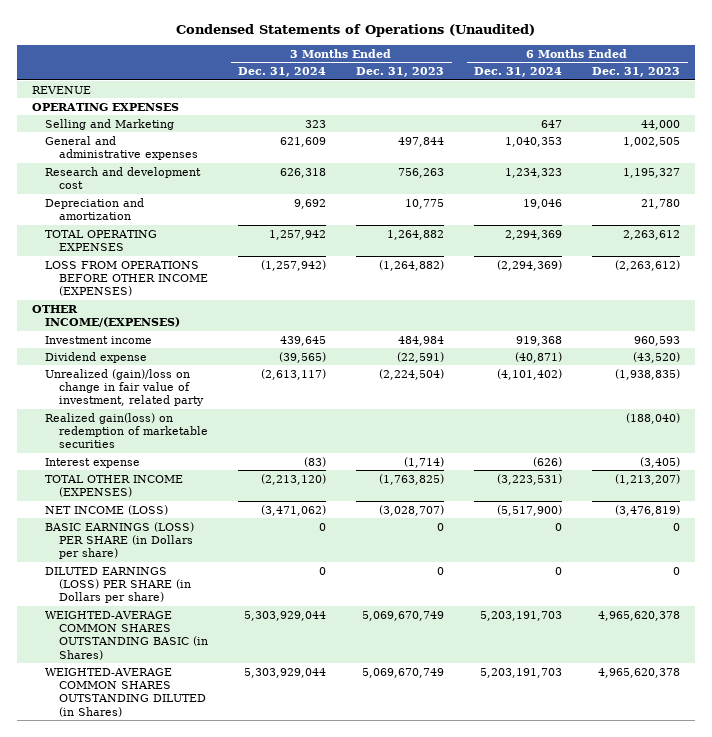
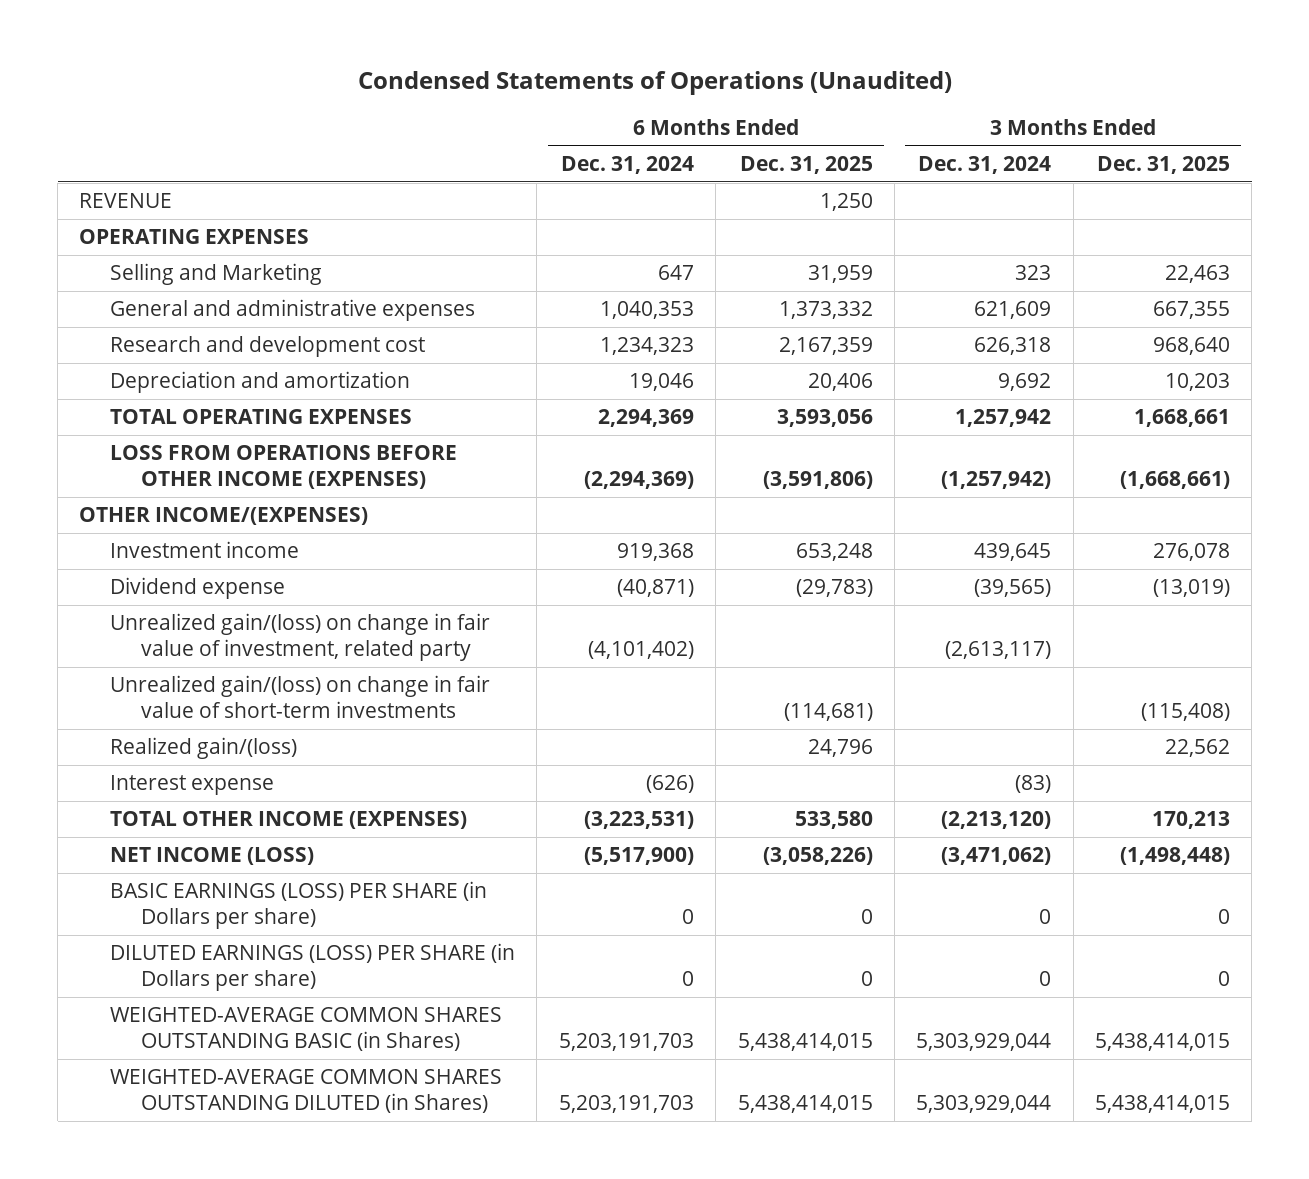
[356,66,445,77] Dec. 31, 2023 -> none
[592,66,681,77] Dec. 31, 2023 -> none
none -> [739,156,873,175] Dec. 31, 2025
none -> [1097,156,1231,175] Dec. 31, 2025
[45,412,208,449] Realized gain(loss) on redemption of marketable securities -> none
[45,368,204,407] Unrealized (gain)/loss on change in fair value of investment, related party -> [110,613,491,662] Unrealized gain/(loss) on change in fair value of investment, related party
none -> [110,675,491,719] Unrealized gain/(loss) on change in fair value of short-term investments
none -> [110,737,298,760] Realized gain/(loss)

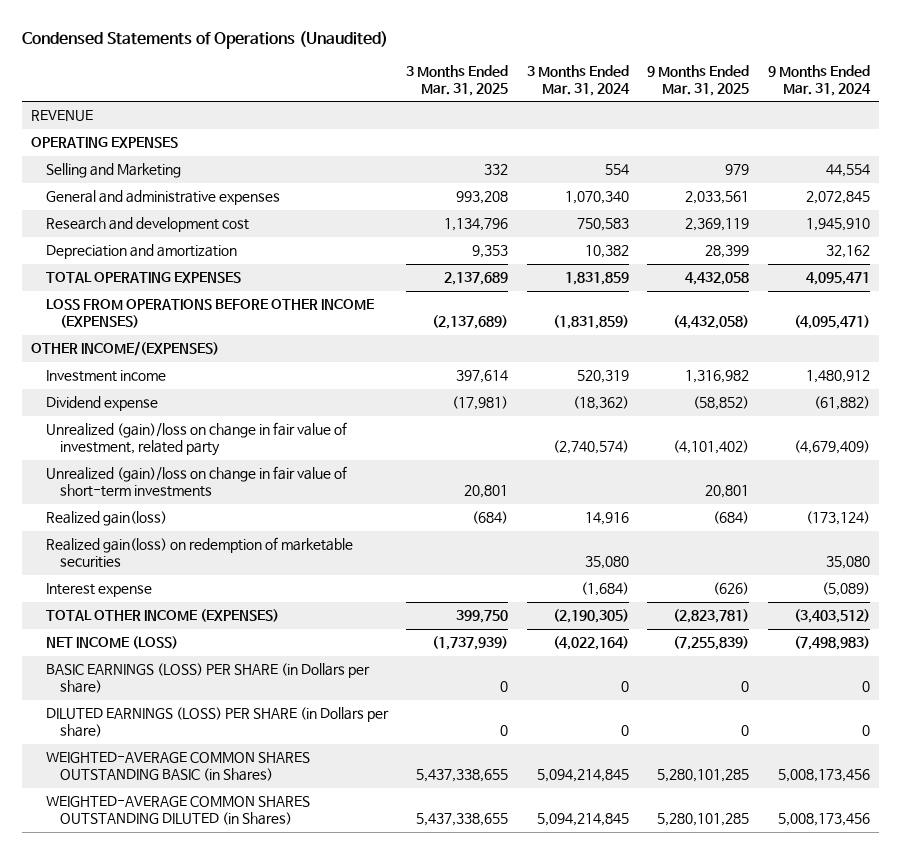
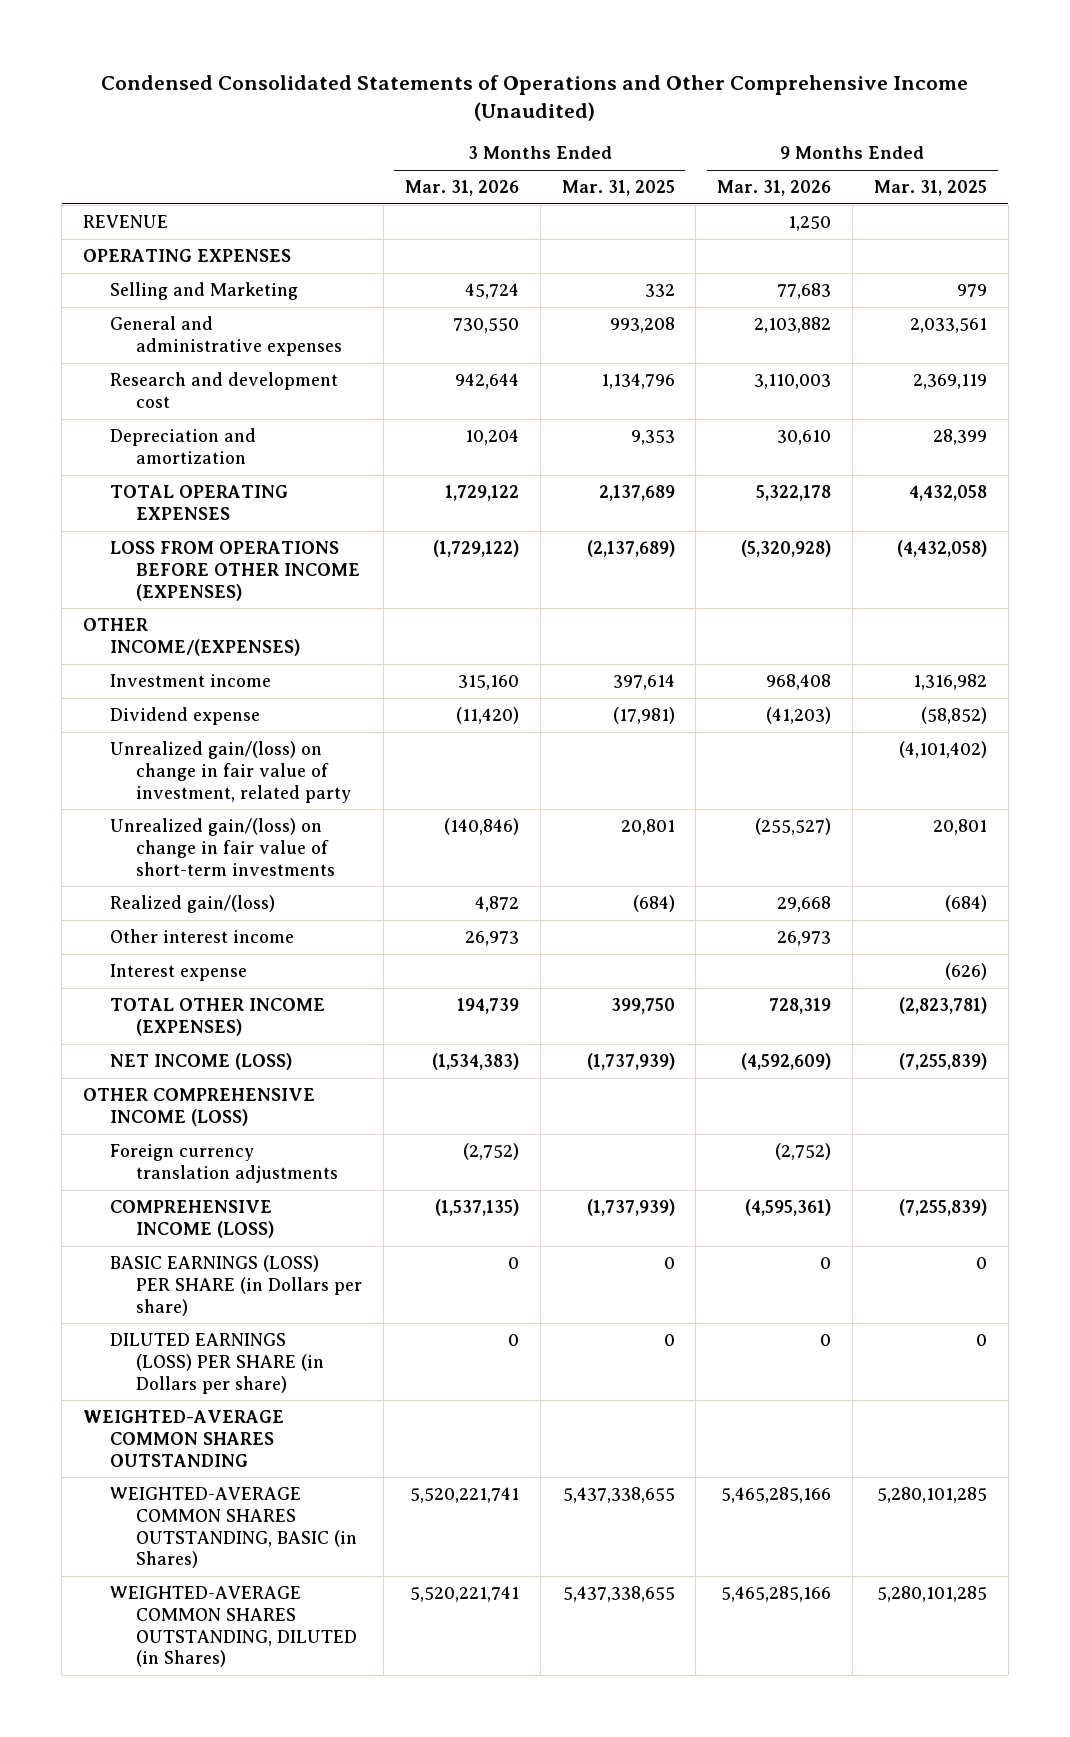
[22,30,389,49] Condensed Statements of Operations (Unaudited) -> [100,74,968,122] Condensed Consolidated Statements of Operations and Other Comprehensive Income (Unaudited)
[526,65,630,96] 3 Months Ended Mar. 31, 2024 -> none
[767,65,871,96] 9 Months Ended Mar. 31, 2024 -> none
none -> [404,180,519,197] Mar. 31, 2026
none -> [717,180,832,197] Mar. 31, 2026
[45,537,353,569] Realized gain(loss) on redemption of marketable securities -> none
[45,422,347,457] Unrealized (gain)/loss on change in fair value of investment, related party -> [109,741,352,803] Unrealized gain/(loss) on change in fair value of investment, related party
[45,466,347,498] Unrealized (gain)/loss on change in fair value of short-term investments -> [109,818,336,876] Unrealized gain/(loss) on change in fair value of short-term investments
[45,511,167,527] Realized gain(loss) -> [109,895,275,914] Realized gain/(loss)
none -> [109,929,294,944] Other interest income
none -> [82,1088,315,1126] OTHER COMPREHENSIVE INCOME (LOSS)
none -> [109,1144,339,1183] Foreign currency translation adjustments
none -> [109,1200,275,1238] COMPREHENSIVE INCOME (LOSS)
none -> [82,1410,284,1467] WEIGHTED-AVERAGE COMMON SHARES OUTSTANDING
[45,752,310,782] WEIGHTED-AVERAGE COMMON SHARES OUTSTANDING BASIC (in Shares) -> [109,1487,358,1569] WEIGHTED-AVERAGE COMMON SHARES OUTSTANDING, BASIC (in Shares)
[45,796,310,826] WEIGHTED-AVERAGE COMMON SHARES OUTSTANDING DILUTED (in Shares) -> [109,1586,358,1668] WEIGHTED-AVERAGE COMMON SHARES OUTSTANDING, DILUTED (in Shares)

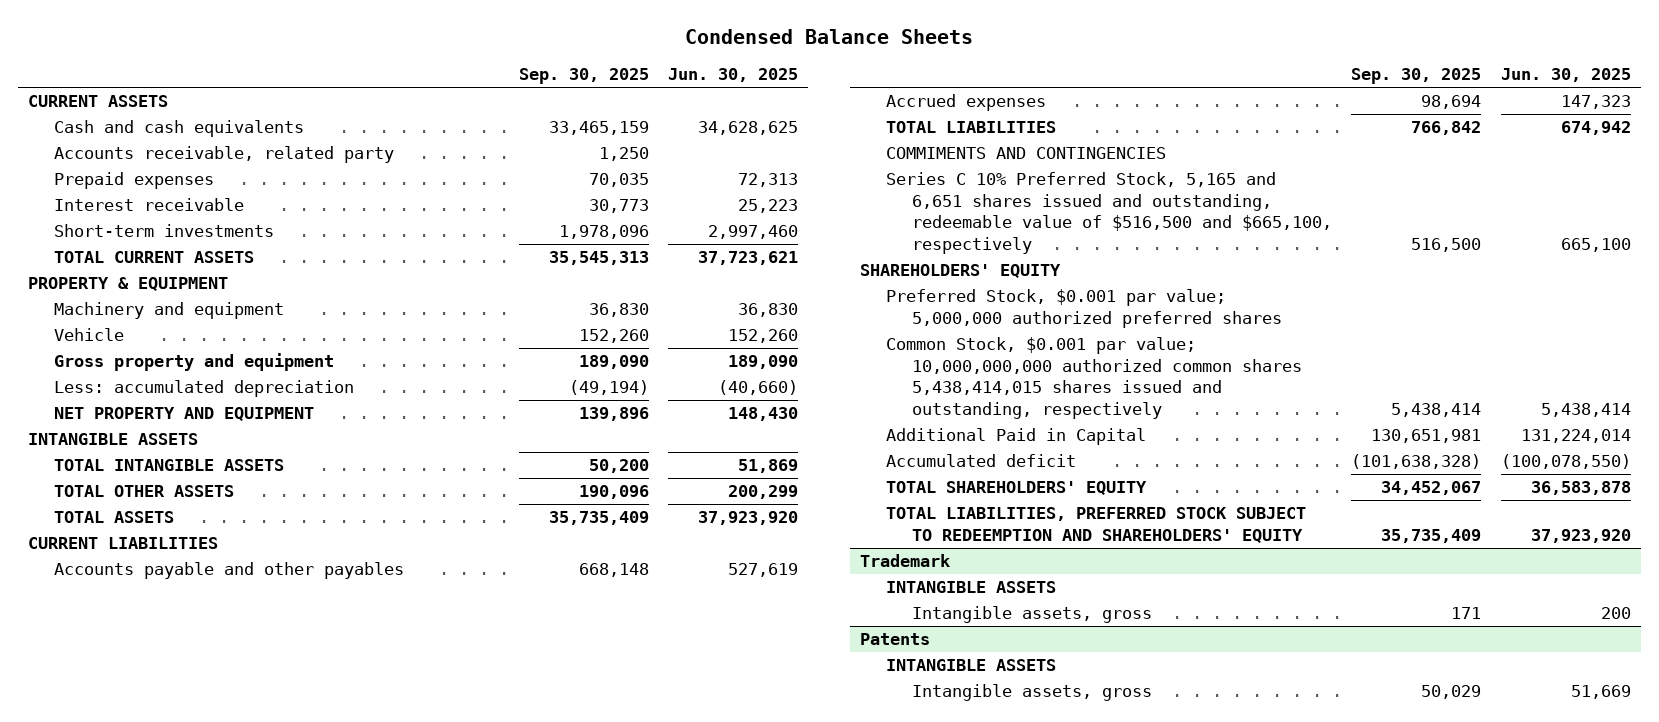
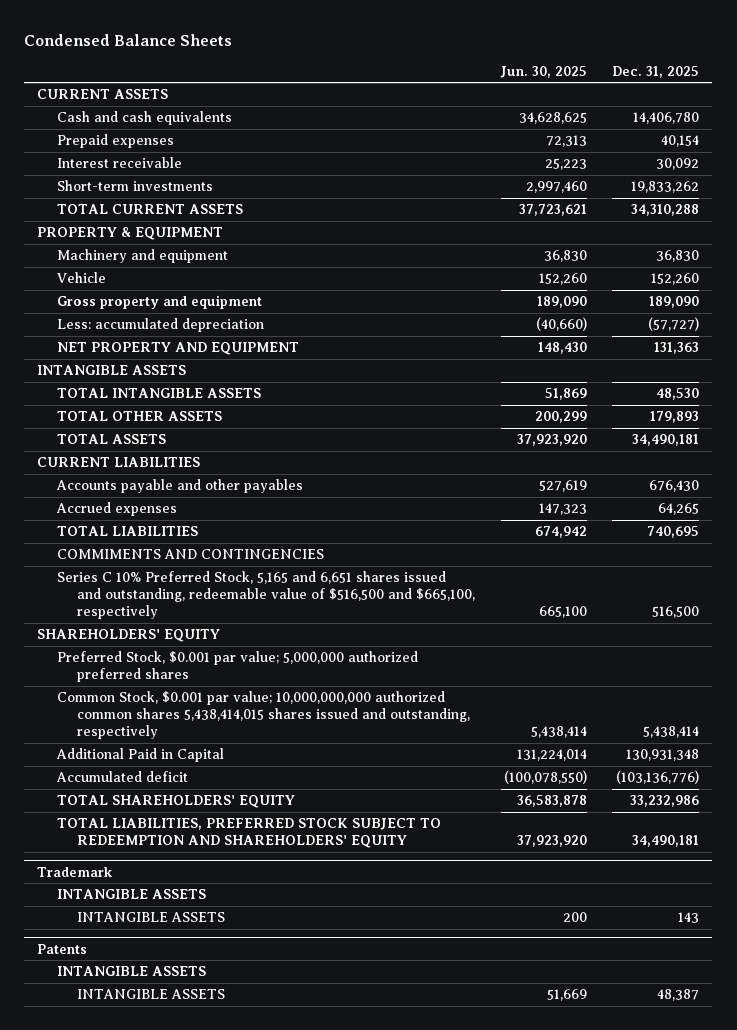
[518,68,649,85] Sep. 30, 2025 -> none
none -> [612,65,700,78] Dec. 31, 2025
[53,146,394,164] Accounts receivable, related party -> none
[911,606,1152,624] Intangible assets, gross -> [76,912,225,923] INTANGIBLE ASSETS
[911,684,1152,702] Intangible assets, gross -> [76,989,225,1000] INTANGIBLE ASSETS

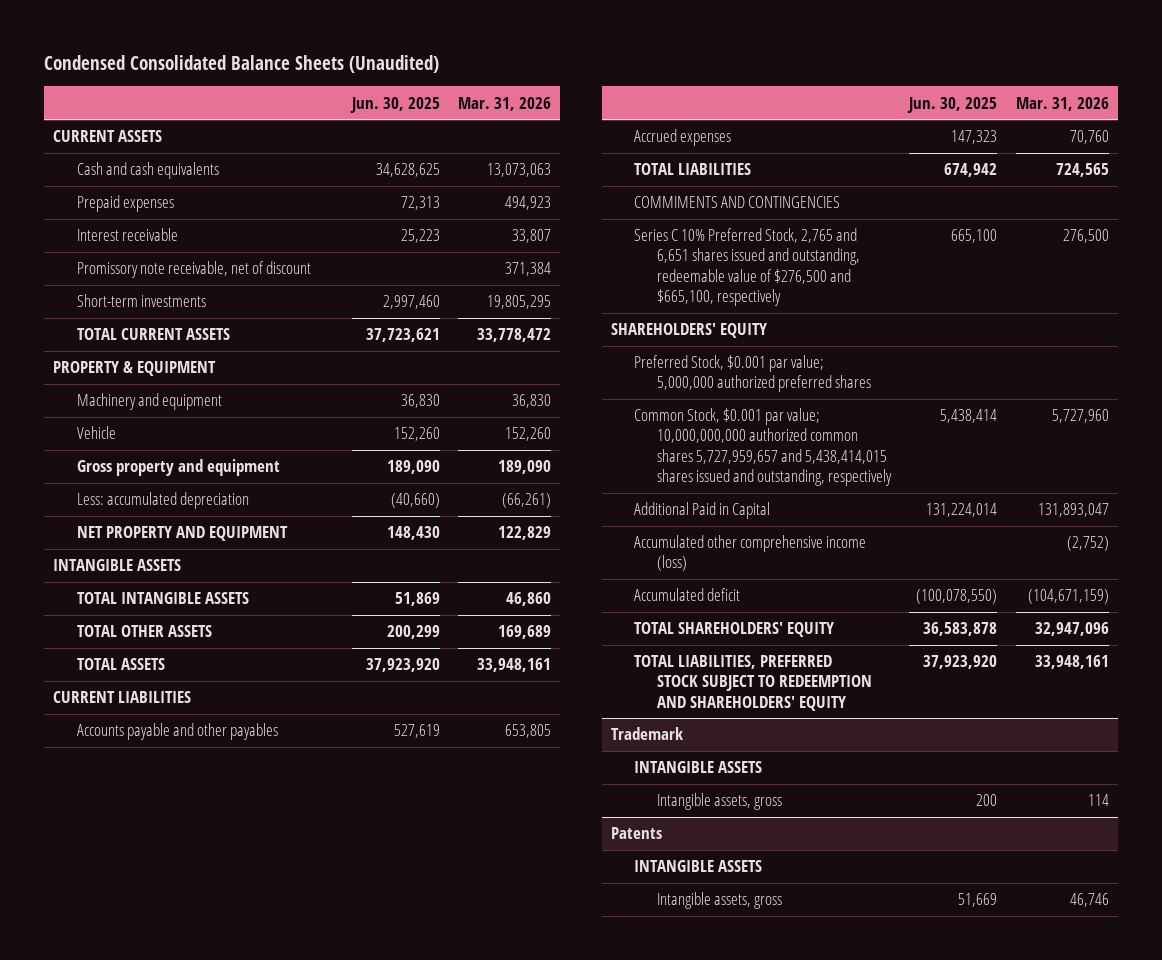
[24,33,233,46] Condensed Balance Sheets -> [44,54,440,73] Condensed Consolidated Balance Sheets (Unaudited)
[612,65,700,78] Dec. 31, 2025 -> none
none -> [458,96,552,111] Mar. 31, 2026
none -> [76,261,311,279] Promissory note receivable, net of discount
[56,571,475,620] Series C 10% Preferred Stock, 5,165 and 6,651 shares issued and outstanding, redeemable value of $516,500 and $665,100, respectively -> [633,228,861,307] Series C 10% Preferred Stock, 2,765 and 6,651 shares issued and outstanding, redeemable value of $276,500 and $665,100, respectively
[56,691,470,740] Common Stock, $0.001 par value; 10,000,000,000 authorized common shares 5,438,414,015 shares issued and outstanding, respectively -> [633,408,893,487] Common Stock, $0.001 par value; 10,000,000,000 authorized common shares 5,727,959,657 and 5,438,414,015 shares issued and outstanding, respectively
none -> [633,535,866,572] Accumulated other comprehensive income (loss)
[76,912,225,923] INTANGIBLE ASSETS -> [657,793,783,811] Intangible assets, gross
[76,989,225,1000] INTANGIBLE ASSETS -> [657,892,783,910] Intangible assets, gross

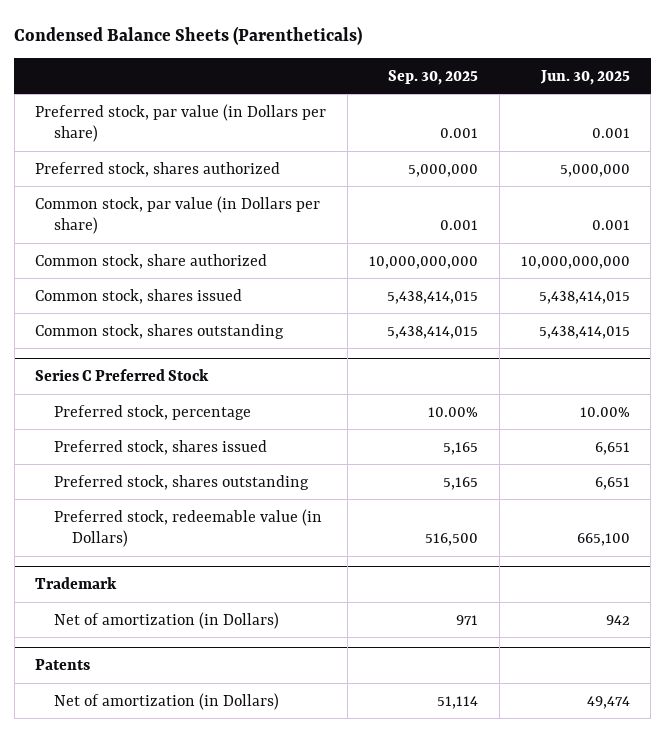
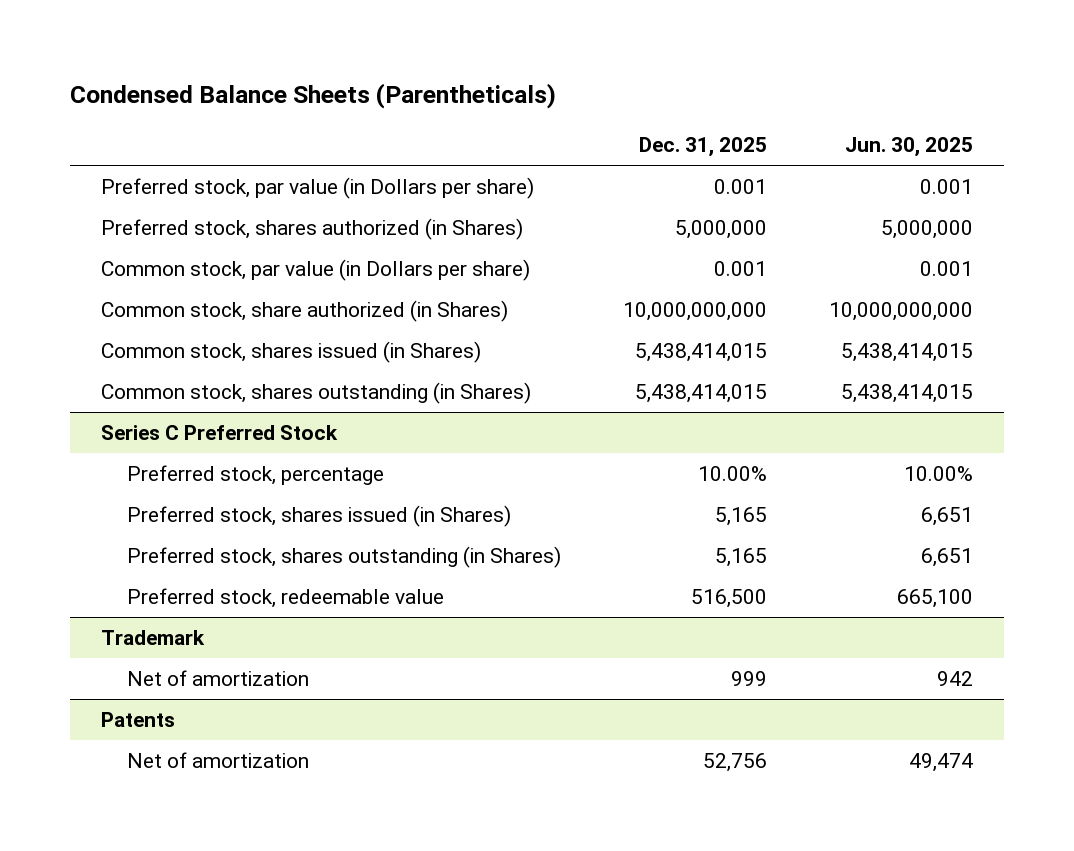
[387,69,478,85] Sep. 30, 2025 -> none
none -> [638,137,767,158] Dec. 31, 2025
[35,161,281,177] Preferred stock, shares authorized -> [101,217,524,240] Preferred stock, shares authorized (in Shares)
[35,253,268,269] Common stock, share authorized -> [101,299,509,322] Common stock, share authorized (in Shares)
[35,288,243,304] Common stock, shares issued -> [101,340,482,363] Common stock, shares issued (in Shares)
[35,323,285,339] Common stock, shares outstanding -> [101,381,532,404] Common stock, shares outstanding (in Shares)
[53,439,267,455] Preferred stock, shares issued -> [127,504,512,527] Preferred stock, shares issued (in Shares)
[53,474,309,490] Preferred stock, shares outstanding -> [127,545,562,568] Preferred stock, shares outstanding (in Shares)
[53,508,322,548] Preferred stock, redeemable value (in Dollars) -> [127,587,445,608] Preferred stock, redeemable value
[53,611,279,629] Net of amortization (in Dollars) -> [127,669,310,686] Net of amortization
[53,692,279,710] Net of amortization (in Dollars) -> [127,751,310,768] Net of amortization

